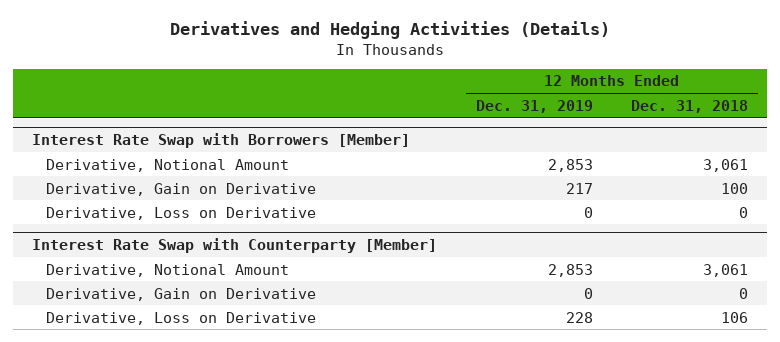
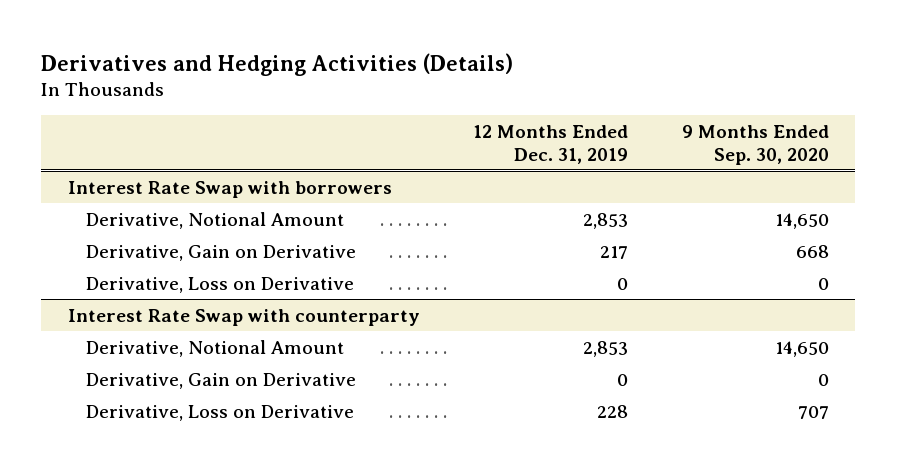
[631,99,749,113] Dec. 31, 2018 -> none
none -> [681,124,829,165] 9 Months Ended Sep. 30, 2020
[31,133,410,149] Interest Rate Swap with Borrowers [Member] -> [68,180,393,198] Interest Rate Swap with borrowers
[31,238,437,254] Interest Rate Swap with Counterparty [Member] -> [68,308,421,326] Interest Rate Swap with counterparty

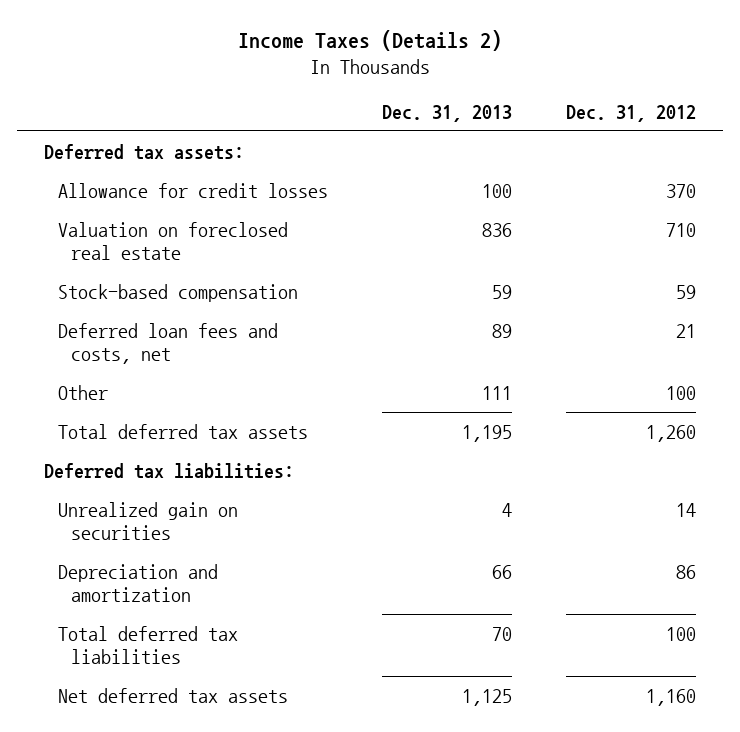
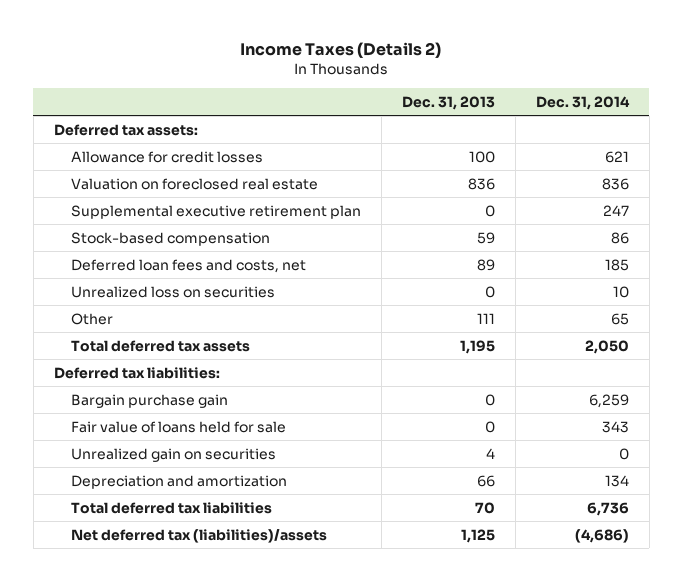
[565,104,696,122] Dec. 31, 2012 -> none
none -> [535,96,630,111] Dec. 31, 2014
none -> [71,204,362,219] Supplemental executive retirement plan
none -> [71,285,276,298] Unrealized loss on securities
none -> [71,393,229,408] Bargain purchase gain
none -> [71,420,287,433] Fair value of loans held for sale
[57,687,288,703] Net deferred tax assets -> [71,528,328,543] Net deferred tax (liabilities)/assets

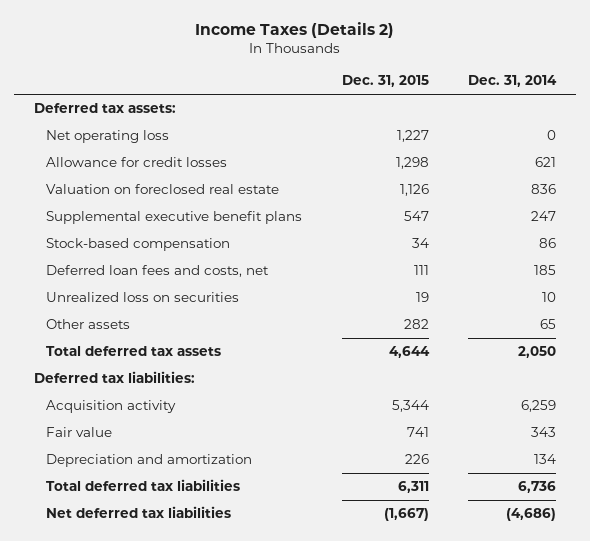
[402,96,496,111] Dec. 31, 2013 -> none
none -> [341,75,429,88] Dec. 31, 2015
none -> [46,130,170,144] Net operating loss
[71,204,362,219] Supplemental executive retirement plan -> [46,211,303,225] Supplemental executive benefit plans
[71,312,114,325] Other -> [46,319,131,330] Other assets
[71,447,277,462] Unrealized gain on securities -> none
[71,393,229,408] Bargain purchase gain -> [46,400,177,414] Acquisition activity
[71,420,287,433] Fair value of loans held for sale -> [46,427,113,438] Fair value
[71,528,328,543] Net deferred tax (liabilities)/assets -> [46,506,232,519] Net deferred tax liabilities

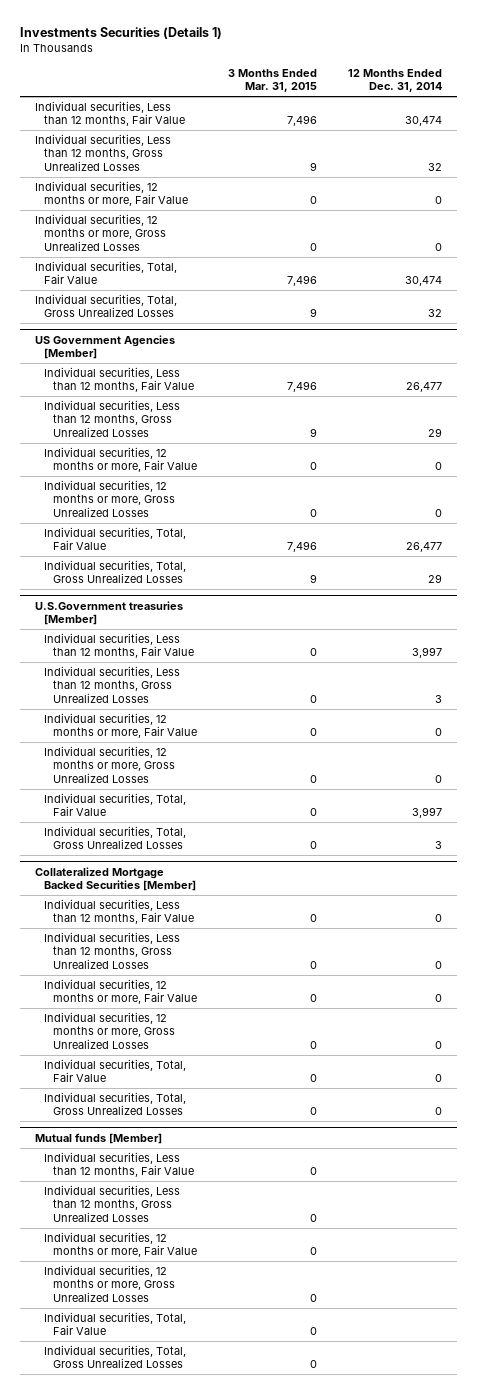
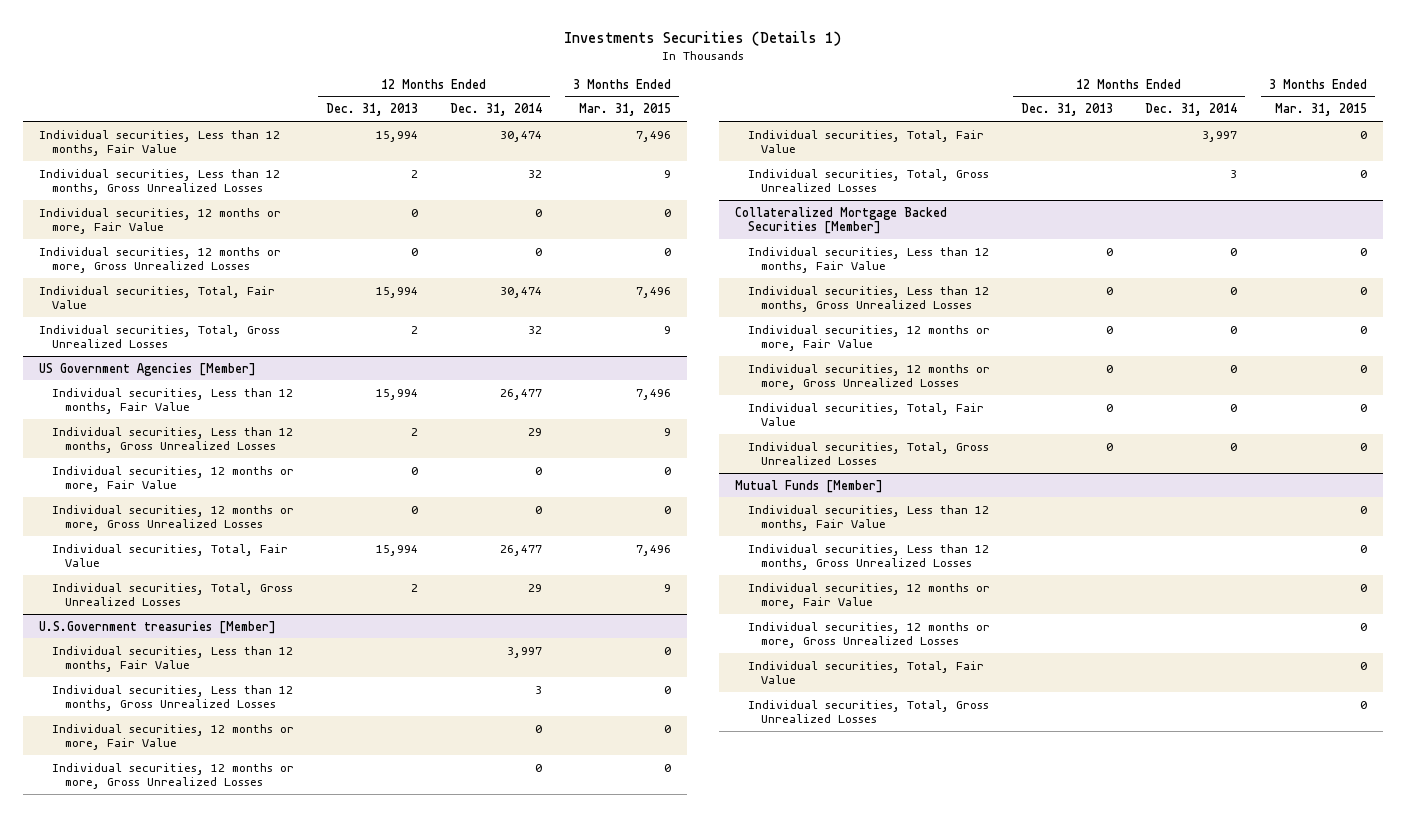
none -> [326,103,419,117] Dec. 31, 2013
[35,1132,163,1144] Mutual funds [Member] -> [734,479,883,493] Mutual Funds [Member]

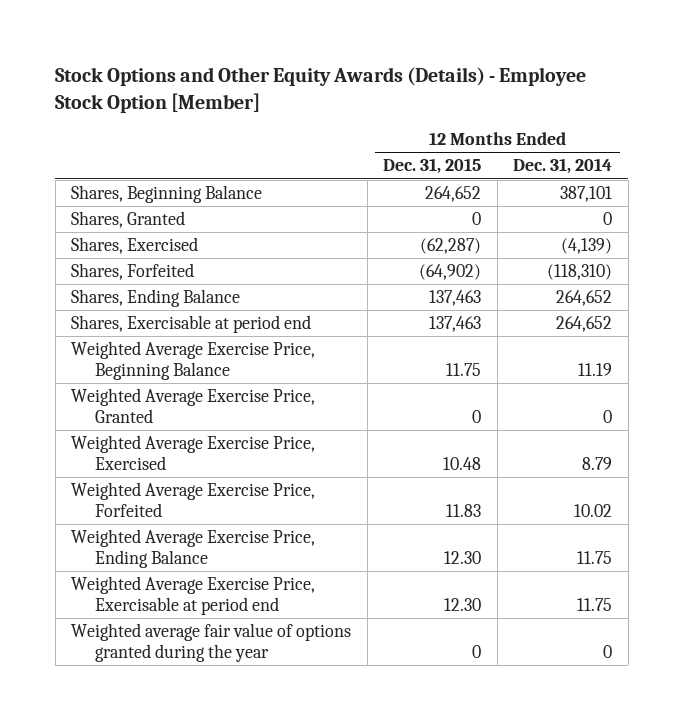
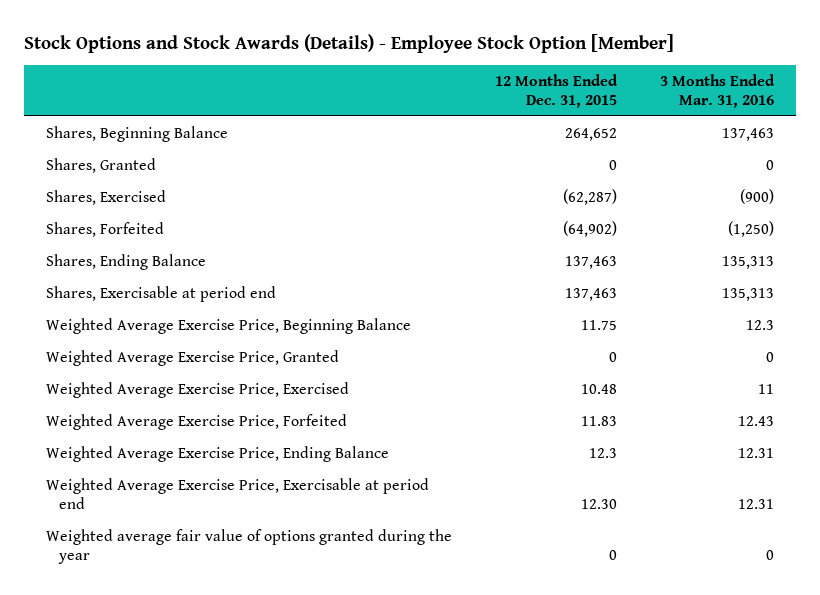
[55,67,587,113] Stock Options and Other Equity Awards (Details) - Employee Stock Option [Member] -> [24,34,675,54] Stock Options and Stock Awards (Details) - Employee Stock Option [Member]
[513,158,613,175] Dec. 31, 2014 -> none
none -> [660,73,776,108] 3 Months Ended Mar. 31, 2016
[444,551,482,565] 12.30 -> [588,447,617,458] 12.3

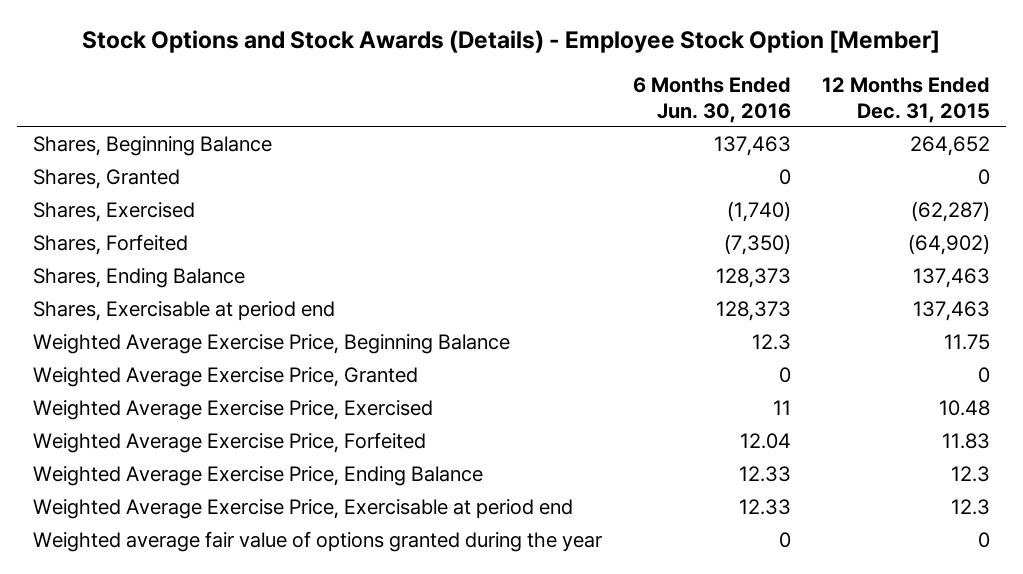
[660,73,776,108] 3 Months Ended Mar. 31, 2016 -> none
none -> [632,77,791,123] 6 Months Ended Jun. 30, 2016
[580,498,617,509] 12.30 -> [951,499,991,516] 12.3

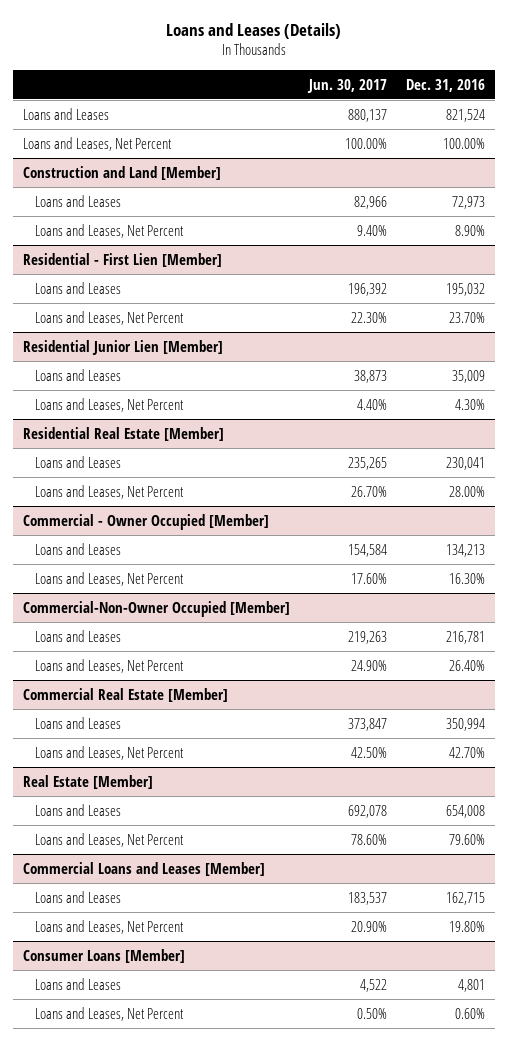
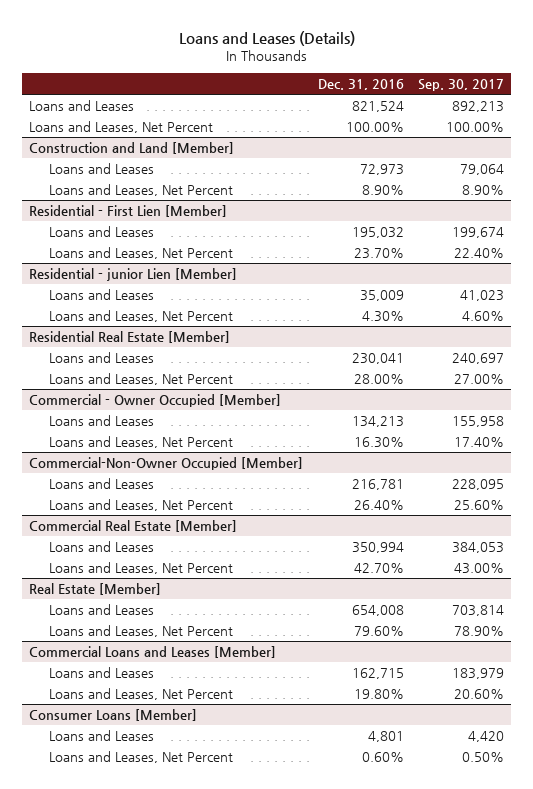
[306,78,387,93] Jun. 30, 2017 -> none
none -> [417,79,504,92] Sep. 30, 2017
[22,339,223,355] Residential Junior Lien [Member] -> [29,267,238,281] Residential - junior Lien [Member]

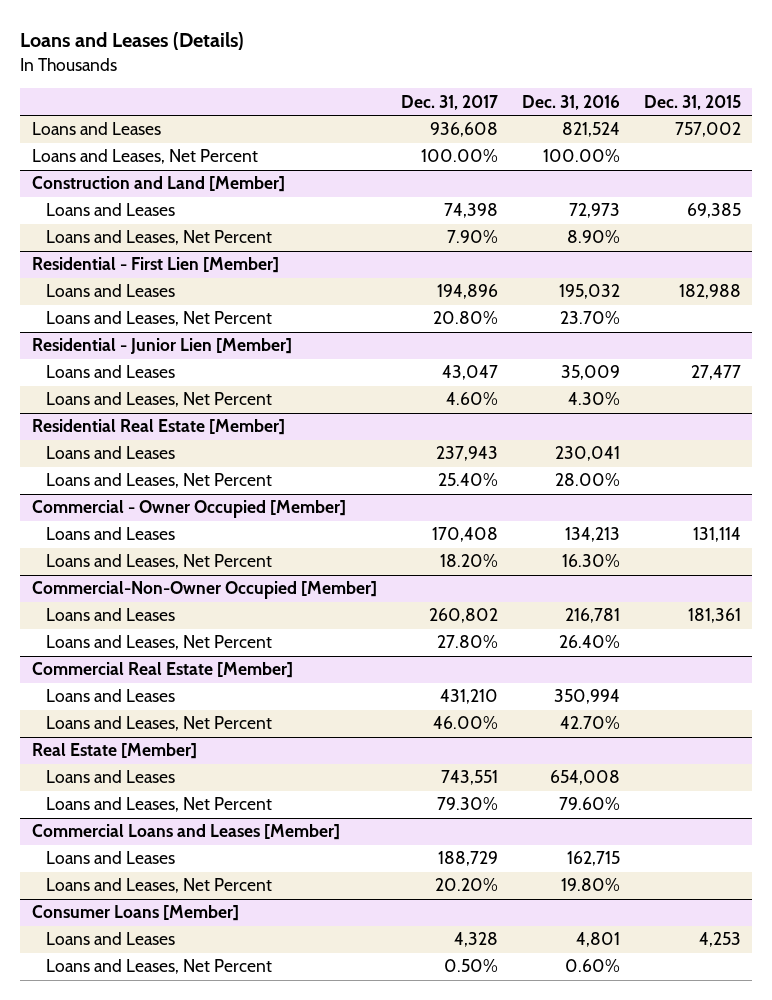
[417,79,504,92] Sep. 30, 2017 -> none
none -> [400,94,498,110] Dec. 31, 2017
none -> [643,94,741,110] Dec. 31, 2015
[29,267,238,281] Residential - junior Lien [Member] -> [31,338,292,355] Residential - Junior Lien [Member]

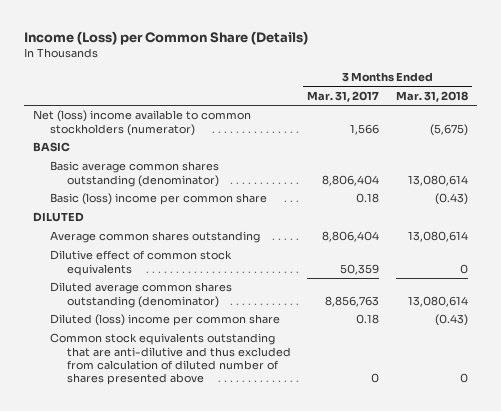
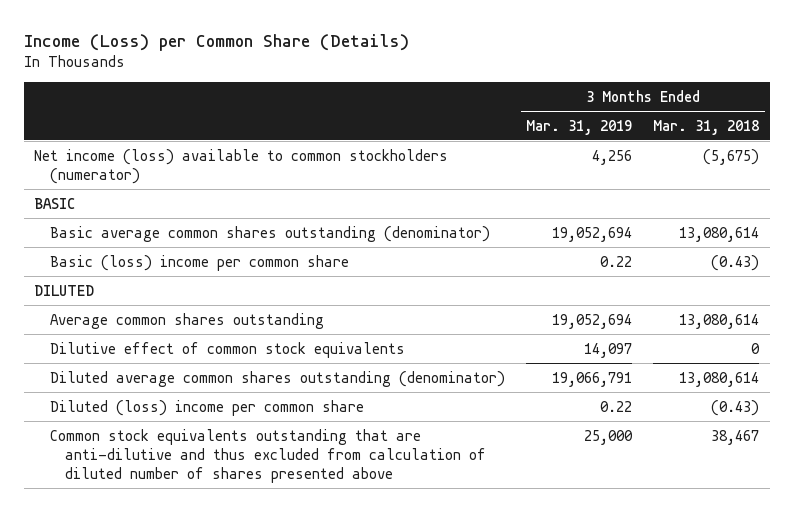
[307,91,380,103] Mar. 31, 2017 -> none
none -> [525,119,632,135] Mar. 31, 2019
[32,110,251,136] Net (loss) income available to common stockholders (numerator) -> [34,148,449,184] Net income (loss) available to common stockholders (numerator)
[460,372,469,383] 0 -> [711,429,760,445] 38,467

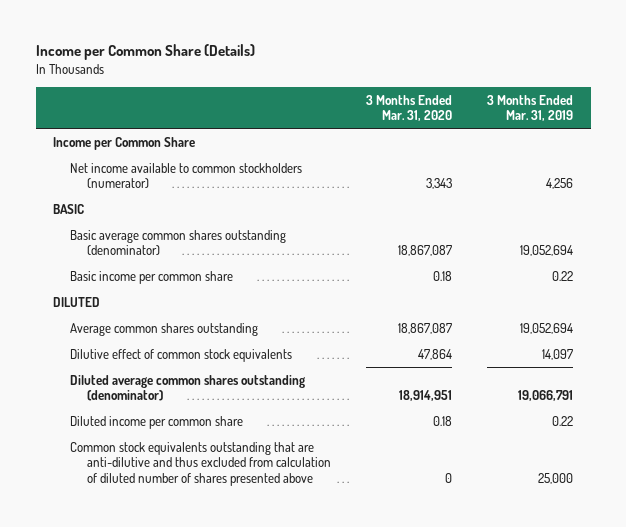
[23,34,409,52] Income (Loss) per Common Share (Details) -> [35,44,255,61] Income per Common Share (Details)
[653,119,760,135] Mar. 31, 2018 -> none
none -> [366,94,453,122] 3 Months Ended Mar. 31, 2020
none -> [53,136,196,150] Income per Common Share
[34,148,449,184] Net income (loss) available to common stockholders (numerator) -> [70,162,303,189] Net income available to common stockholders (numerator)
[49,254,349,271] Basic (loss) income per common share -> [70,270,234,284] Basic income per common share
[49,399,364,416] Diluted (loss) income per common share -> [70,415,244,429] Diluted income per common share

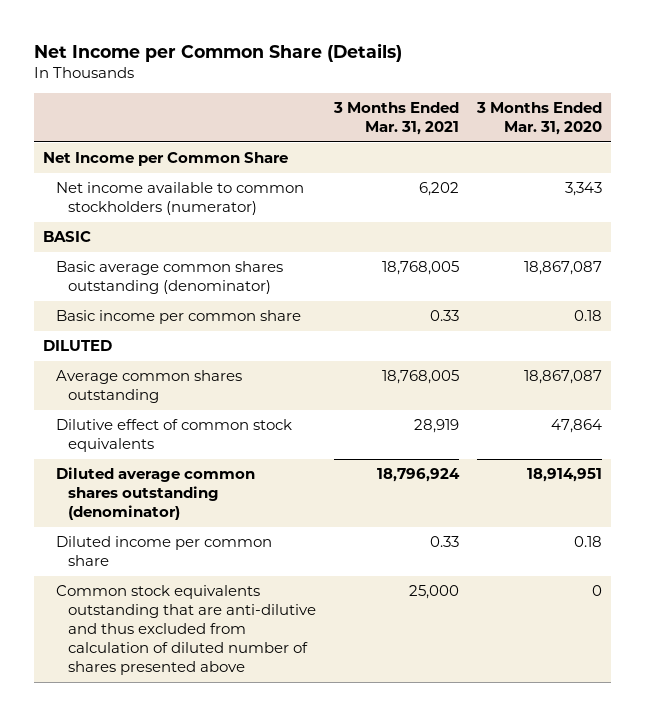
[35,44,255,61] Income per Common Share (Details) -> [34,42,403,62] Net Income per Common Share (Details)
[487,94,574,122] 3 Months Ended Mar. 31, 2019 -> none
none -> [332,102,459,136] 3 Months Ended Mar. 31, 2021
[53,136,196,150] Income per Common Share -> [43,152,289,167] Net Income per Common Share

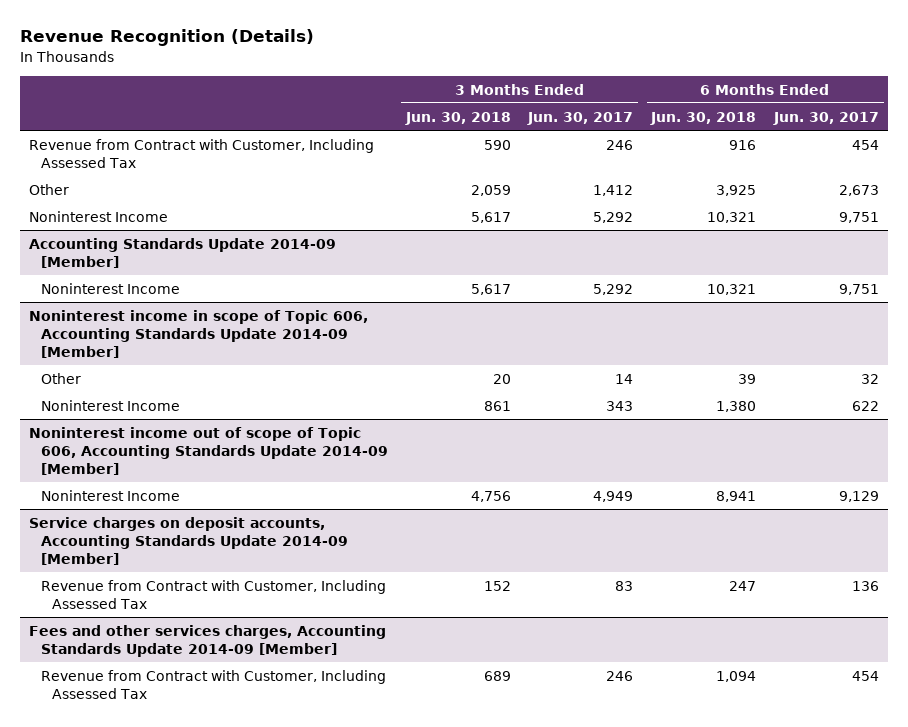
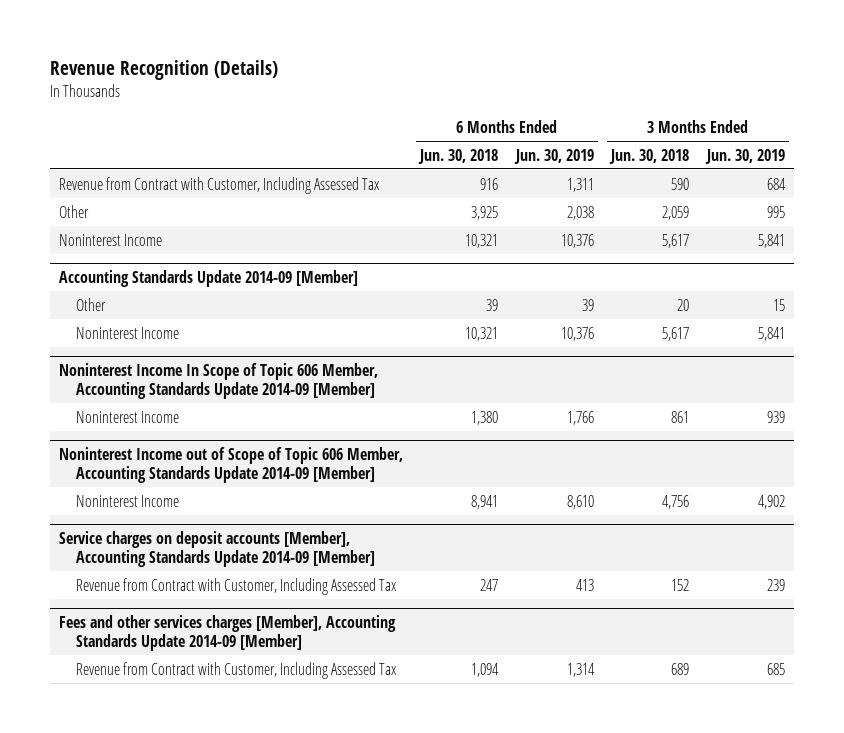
[527,111,634,125] Jun. 30, 2017 -> none
[773,111,880,125] Jun. 30, 2017 -> none
none -> [513,148,594,164] Jun. 30, 2019
none -> [704,148,785,164] Jun. 30, 2019
[29,309,369,358] Noninterest income in scope of Topic 606, Accounting Standards Update 2014-09 [Member] -> none
[40,282,180,294] Noninterest Income -> [76,326,180,339] Noninterest Income
none -> [58,363,378,399] Noninterest Income In Scope of Topic 606 Member, Accounting Standards Update 2014-09 [Member]
[29,426,388,475] Noninterest income out of scope of Topic 606, Accounting Standards Update 2014-09 [Member] -> [58,447,403,483] Noninterest Income out of Scope of Topic 606 Member, Accounting Standards Update 2014-09 [Member]
[29,516,348,565] Service charges on deposit accounts, Accounting Standards Update 2014-09 [Member] -> [58,531,376,567] Service charges on deposit accounts [Member], Accounting Standards Update 2014-09 [Member]
[29,624,387,657] Fees and other services charges, Accounting Standards Update 2014-09 [Member] -> [58,615,396,651] Fees and other services charges [Member], Accounting Standards Update 2014-09 [Member]

